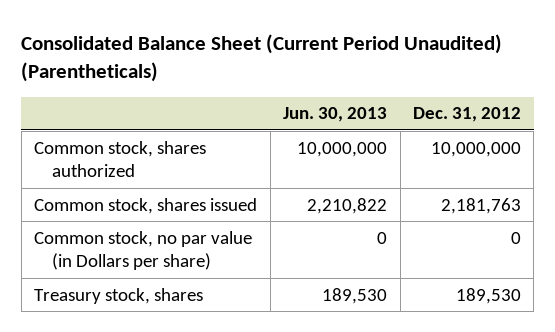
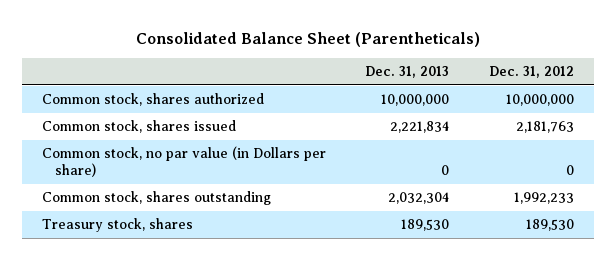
[21,33,503,83] Consolidated Balance Sheet (Current Period Unaudited) (Parentheticals) -> [135,31,480,47] Consolidated Balance Sheet (Parentheticals)
[283,107,388,123] Jun. 30, 2013 -> none
none -> [365,66,450,79] Dec. 31, 2013
none -> [41,191,271,206] Common stock, shares outstanding

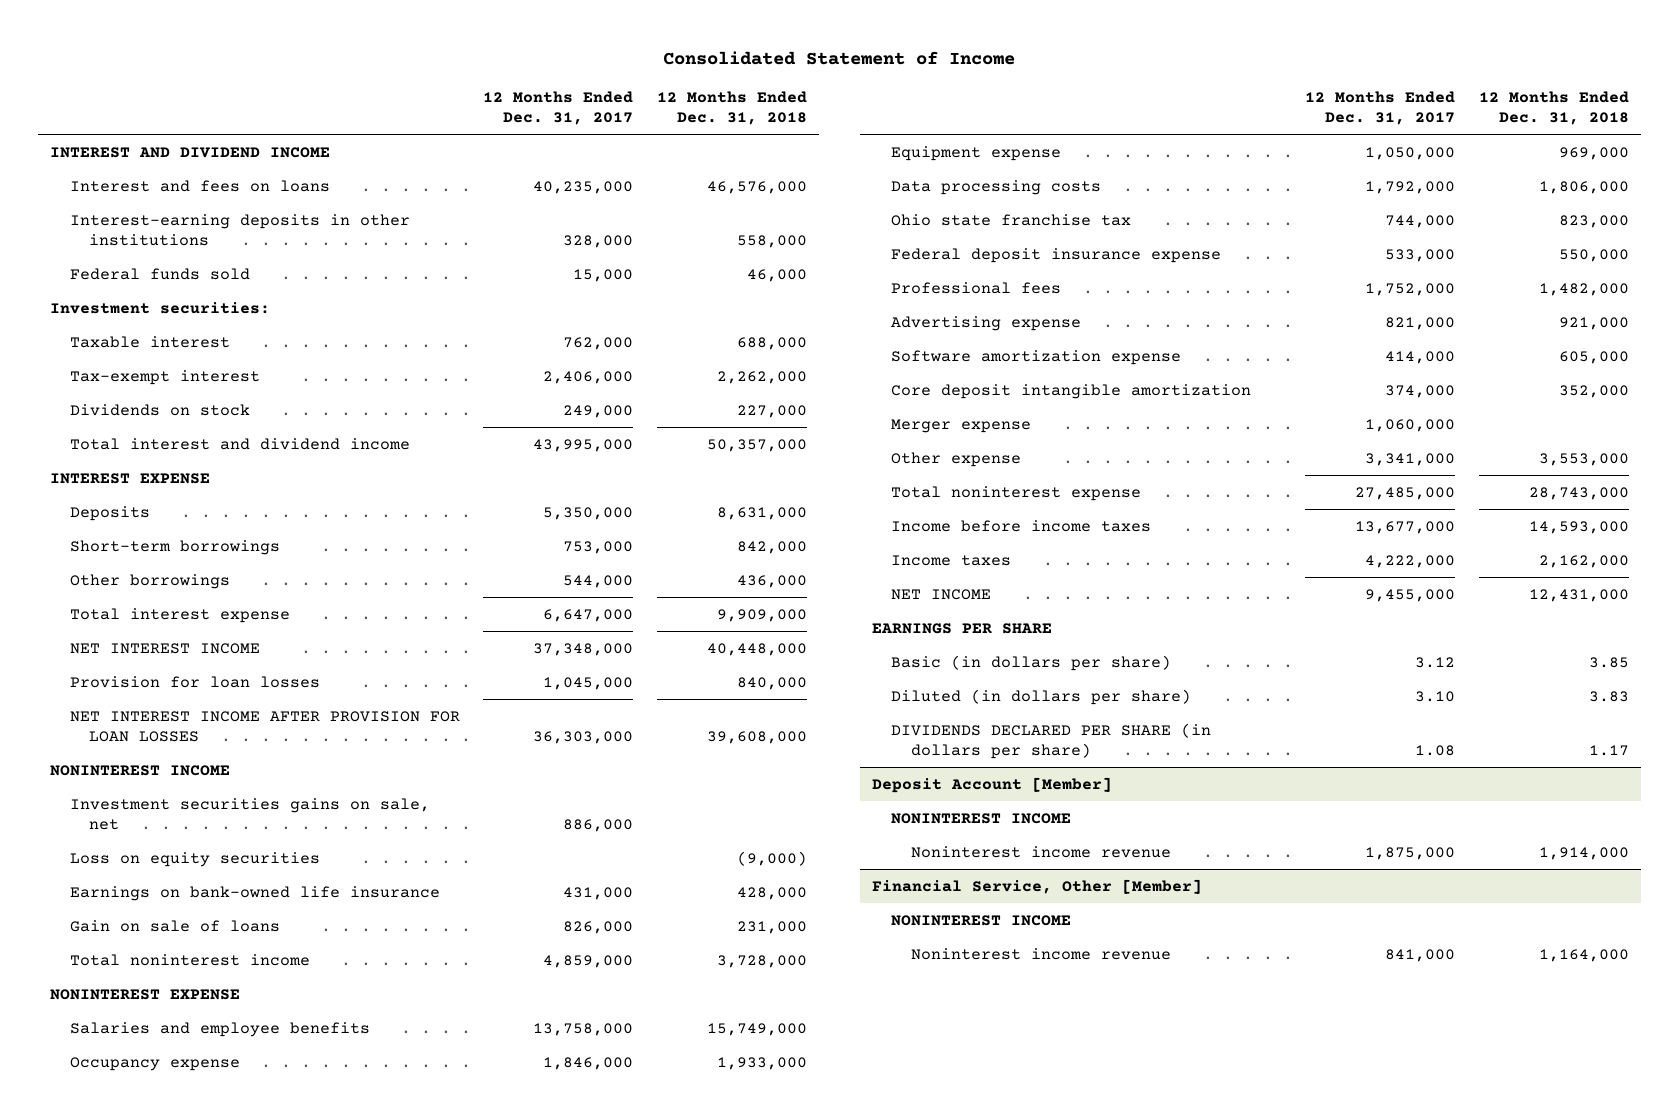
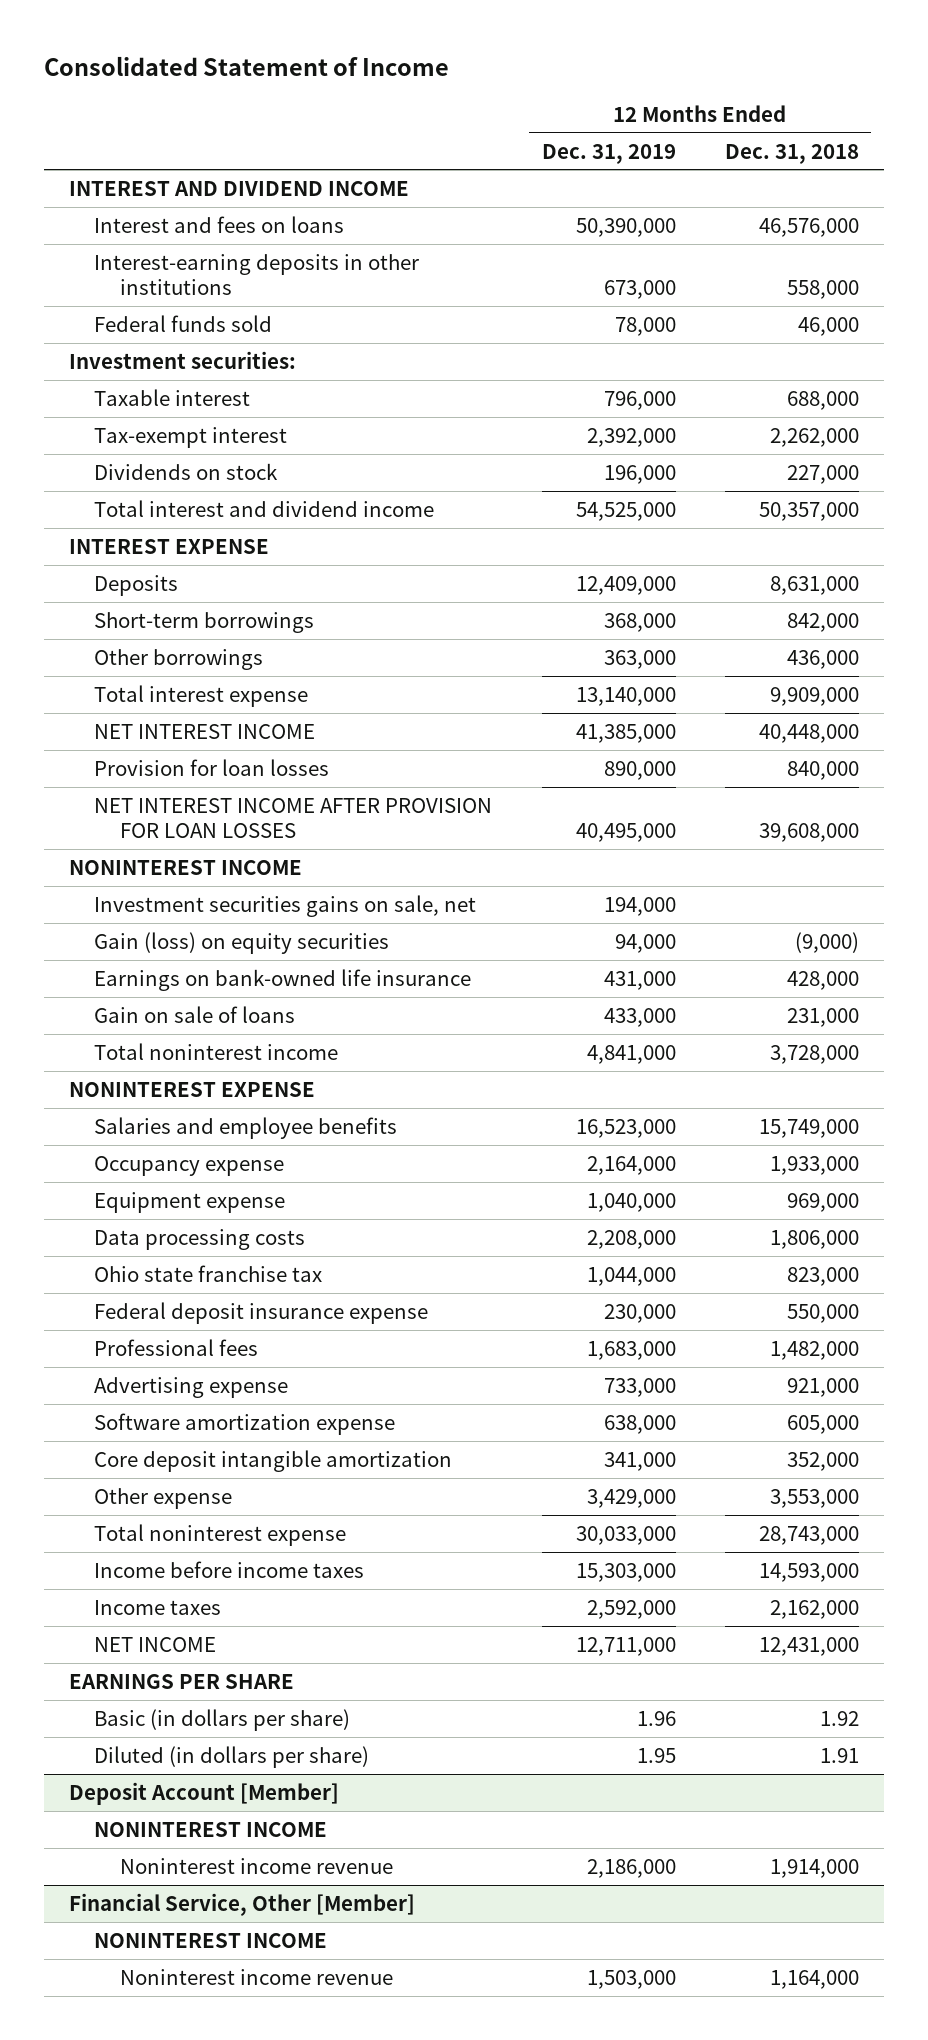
[483,90,634,126] 12 Months Ended Dec. 31, 2017 -> none
none -> [541,143,676,164] Dec. 31, 2019
[69,851,320,867] Loss on equity securities -> [94,931,390,954] Gain (loss) on equity securities
[891,418,1032,433] Merger expense -> none
[891,722,1212,759] DIVIDENDS DECLARED PER SHARE (in dollars per share) -> none
[1588,656,1629,668] 3.85 -> [820,1710,860,1726] 1.92
[1588,690,1629,702] 3.83 -> [820,1747,860,1763] 1.91

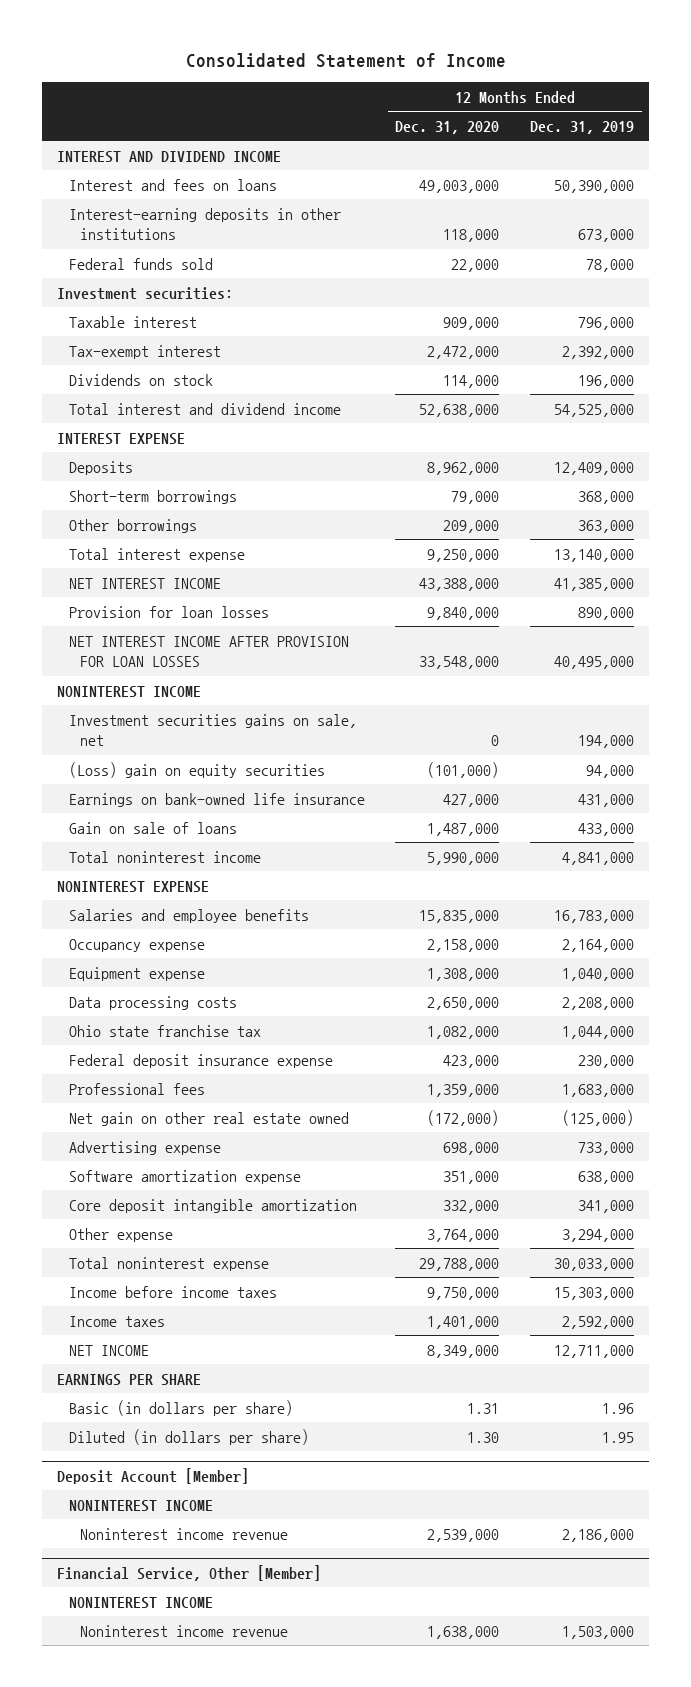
[725,143,860,164] Dec. 31, 2018 -> none
none -> [395,120,500,134] Dec. 31, 2020
[94,931,390,954] Gain (loss) on equity securities -> [68,761,325,778] (Loss) gain on equity securities
[575,1118,676,1138] 16,523,000 -> [554,909,635,923] 16,783,000
none -> [68,1111,349,1126] Net gain on other real estate owned
[586,1488,676,1508] 3,429,000 -> [562,1228,635,1242] 3,294,000

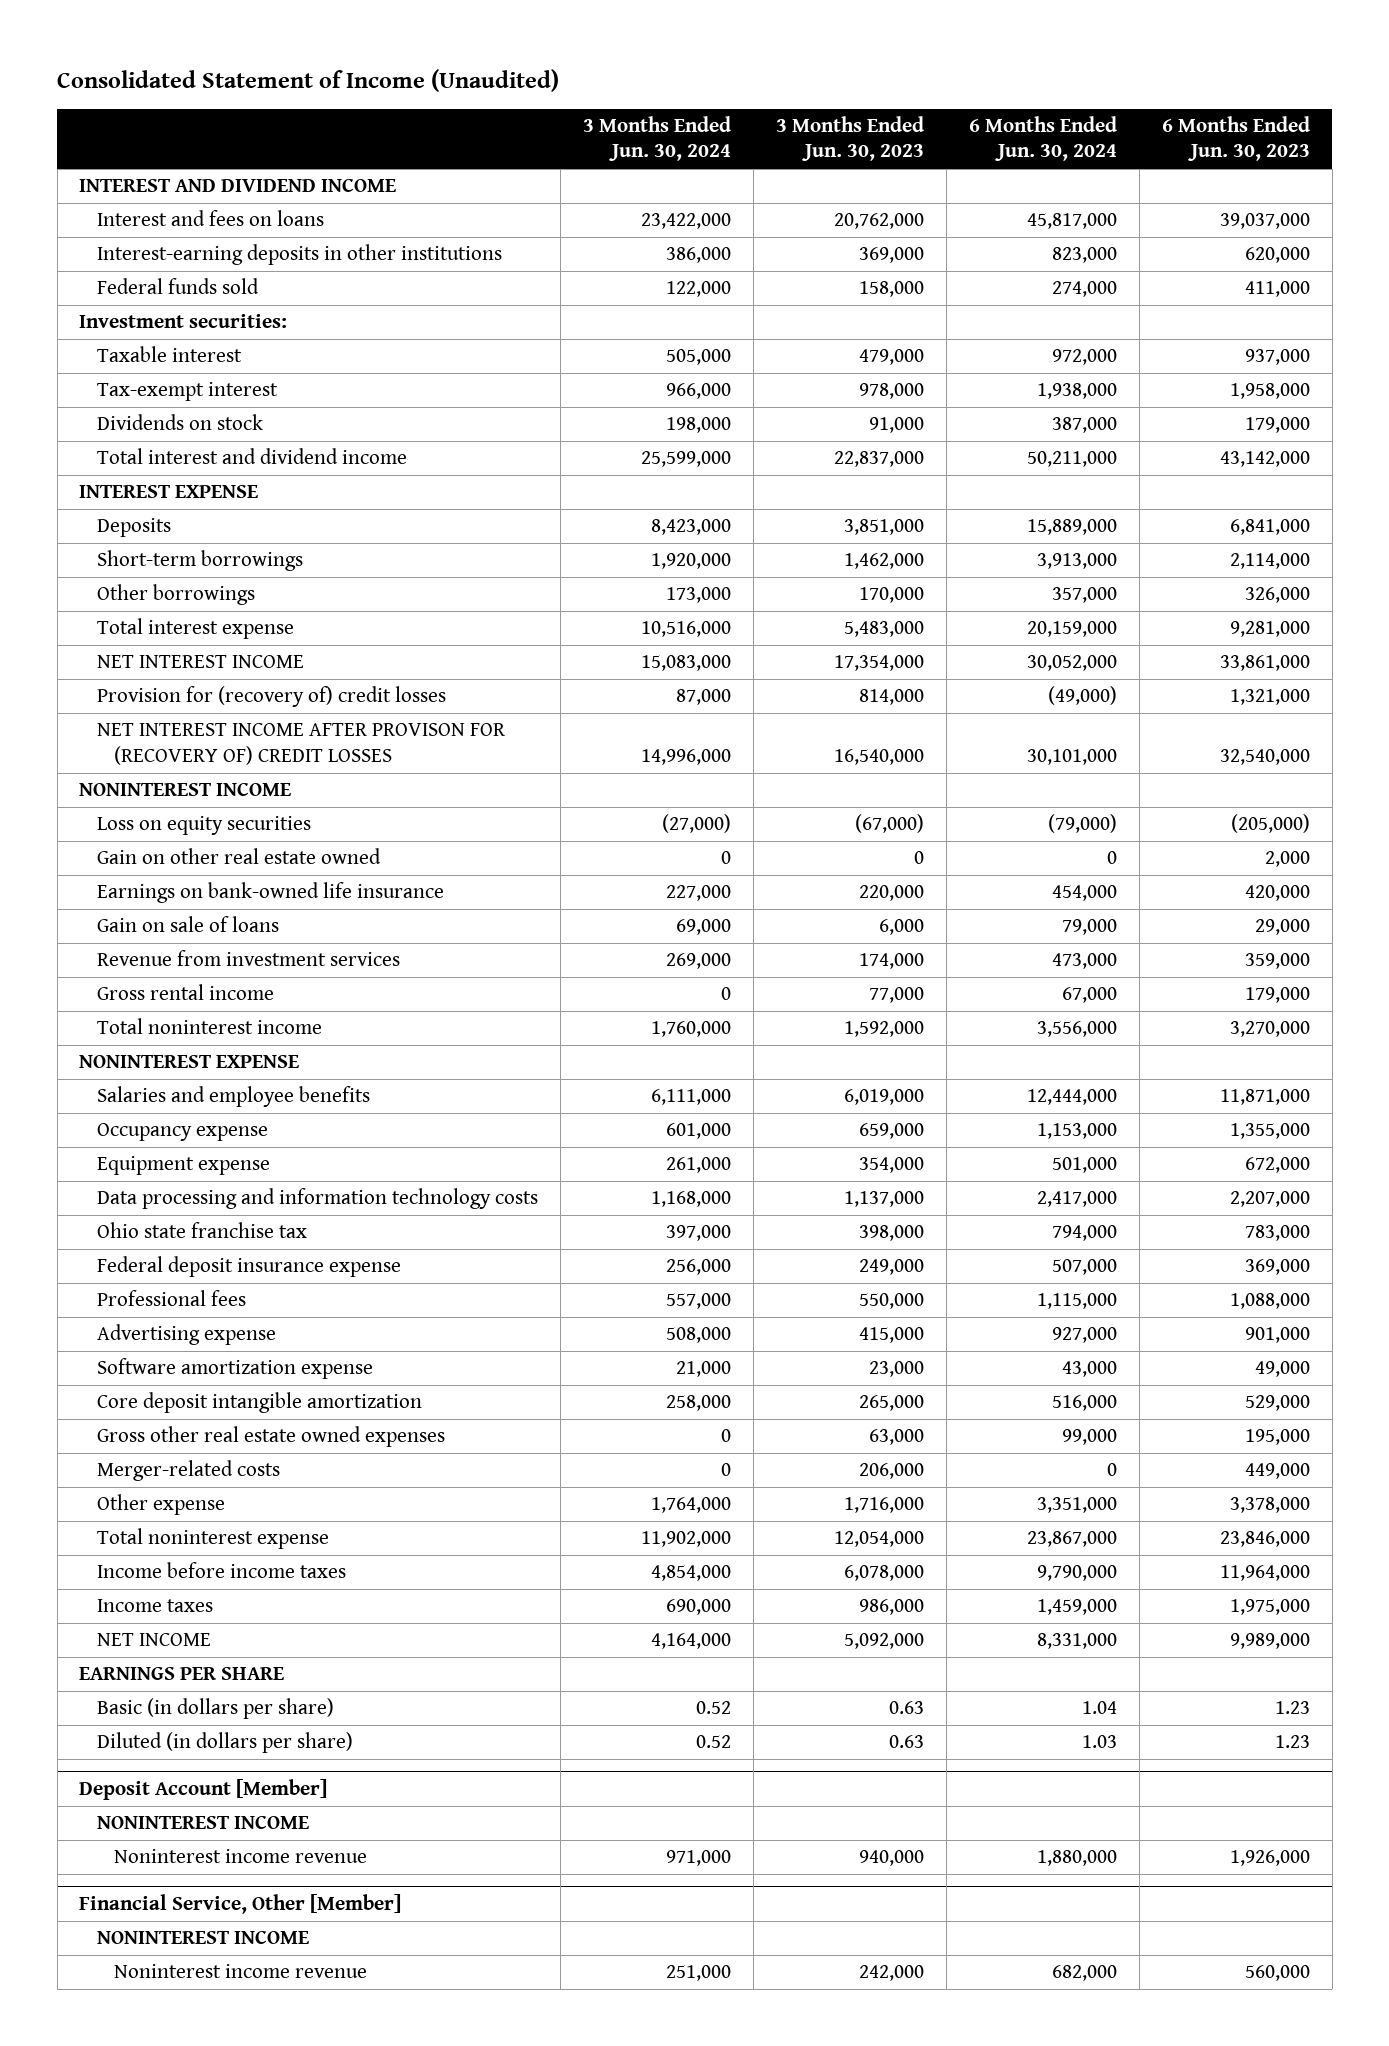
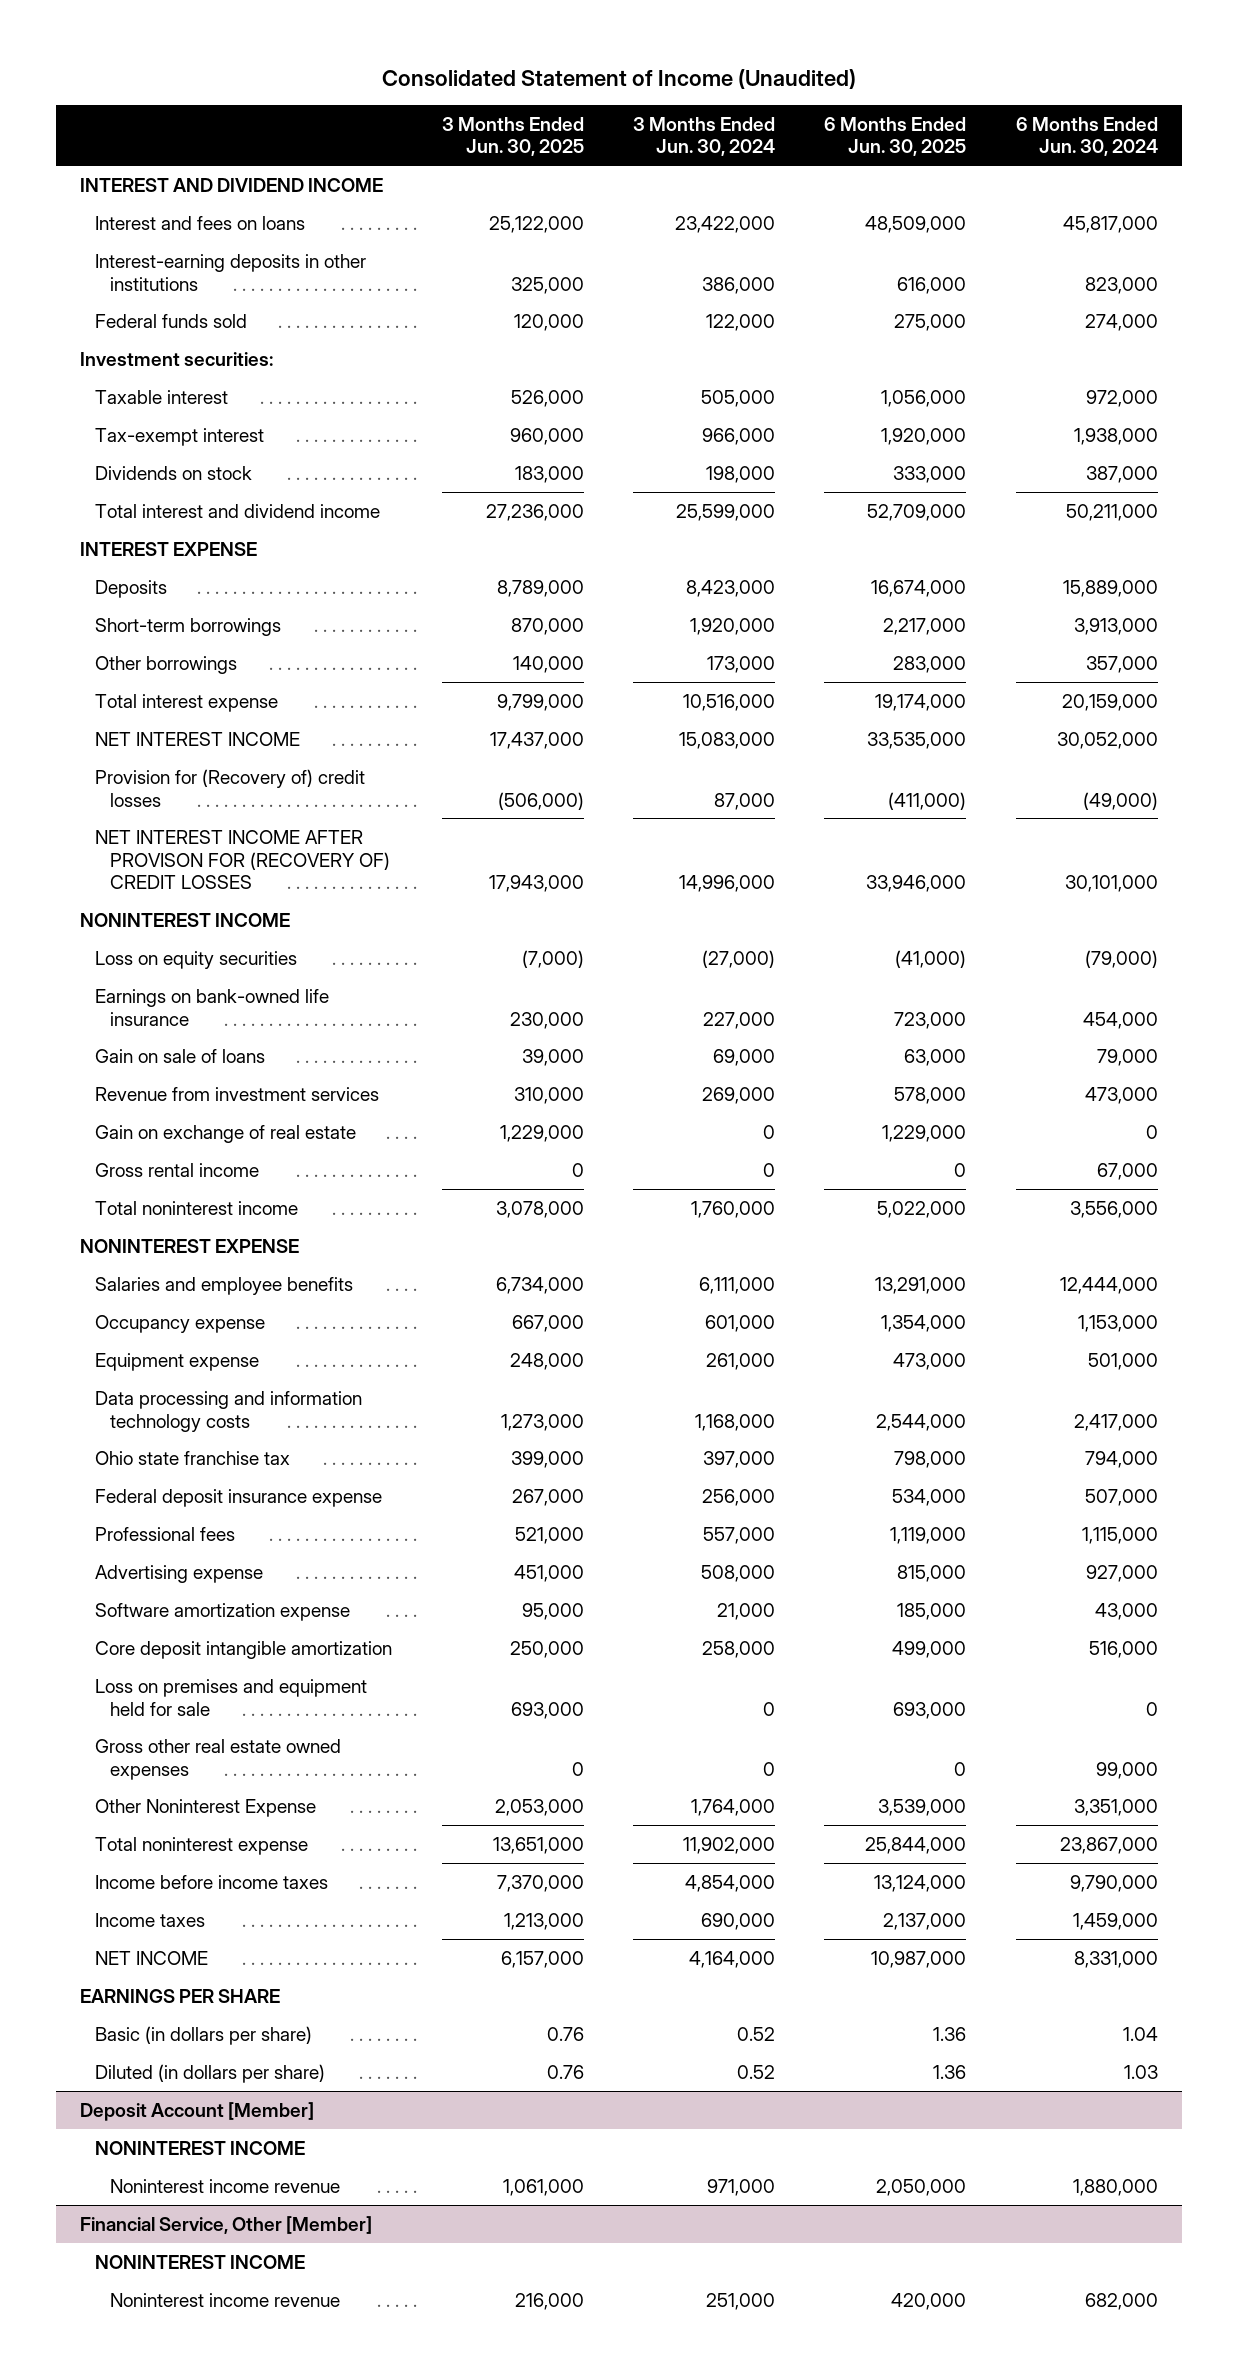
[775,116,924,162] 3 Months Ended Jun. 30, 2023 -> none
[1161,116,1310,162] 6 Months Ended Jun. 30, 2023 -> none
none -> [441,116,584,157] 3 Months Ended Jun. 30, 2025
none -> [824,116,967,157] 6 Months Ended Jun. 30, 2025
[96,686,446,708] Provision for (recovery of) credit losses -> [95,768,366,807] Provision for (Recovery of) credit losses
[96,848,381,865] Gain on other real estate owned -> none
none -> [95,1124,357,1143] Gain on exchange of real estate
none -> [95,1678,368,1716] Loss on premises and equipment held for sale
[96,1460,280,1482] Merger-related costs -> none
[96,1494,225,1516] Other expense -> [95,1798,317,1817] Other Noninterest Expense

